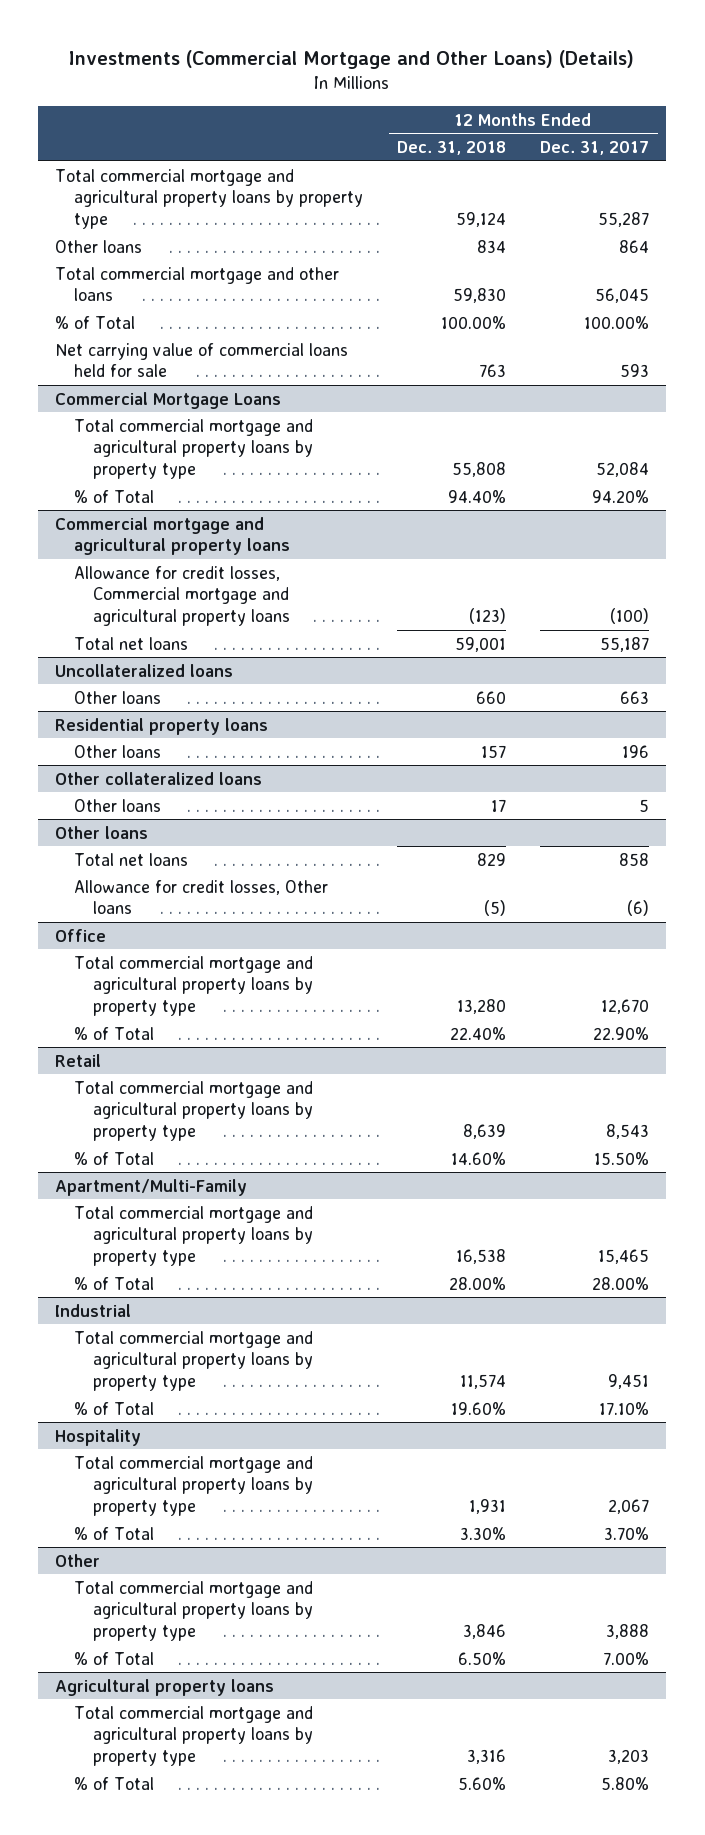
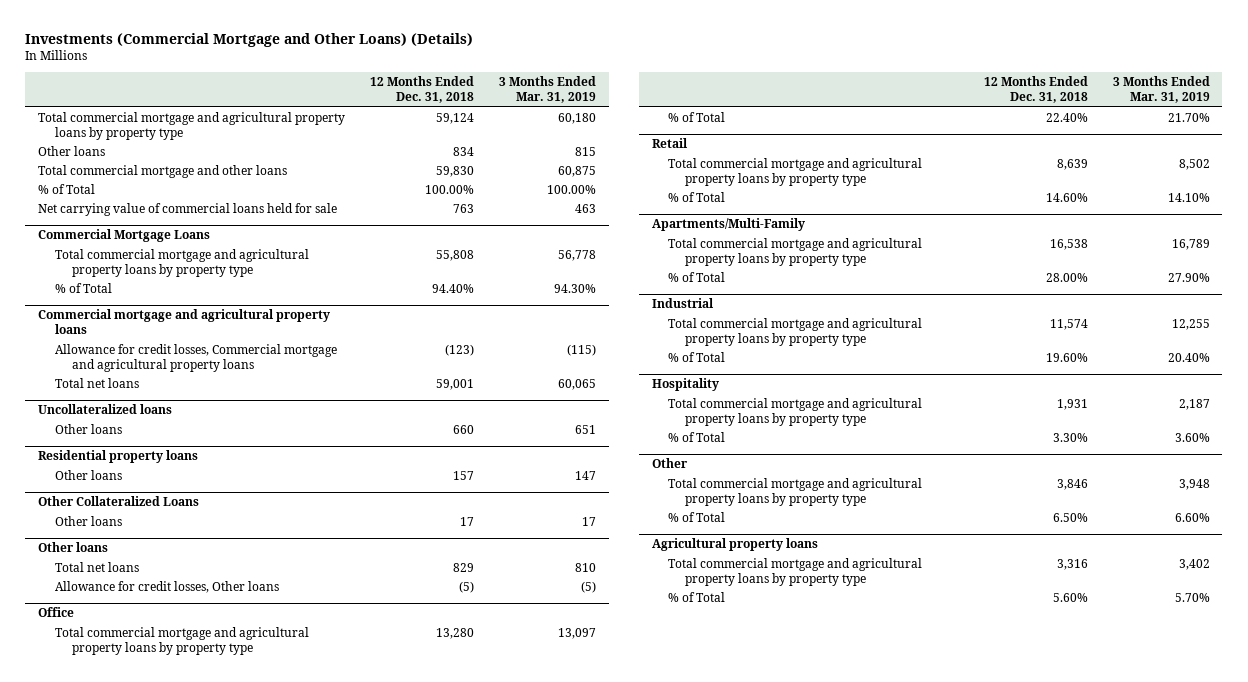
[540,141,650,156] Dec. 31, 2017 -> none
none -> [499,76,597,104] 3 Months Ended Mar. 31, 2019
[55,771,263,785] Other collateralized loans -> [38,496,200,507] Other Collateralized Loans
[55,1178,248,1196] Apartment/Multi-Family -> [651,218,805,232] Apartments/Multi-Family

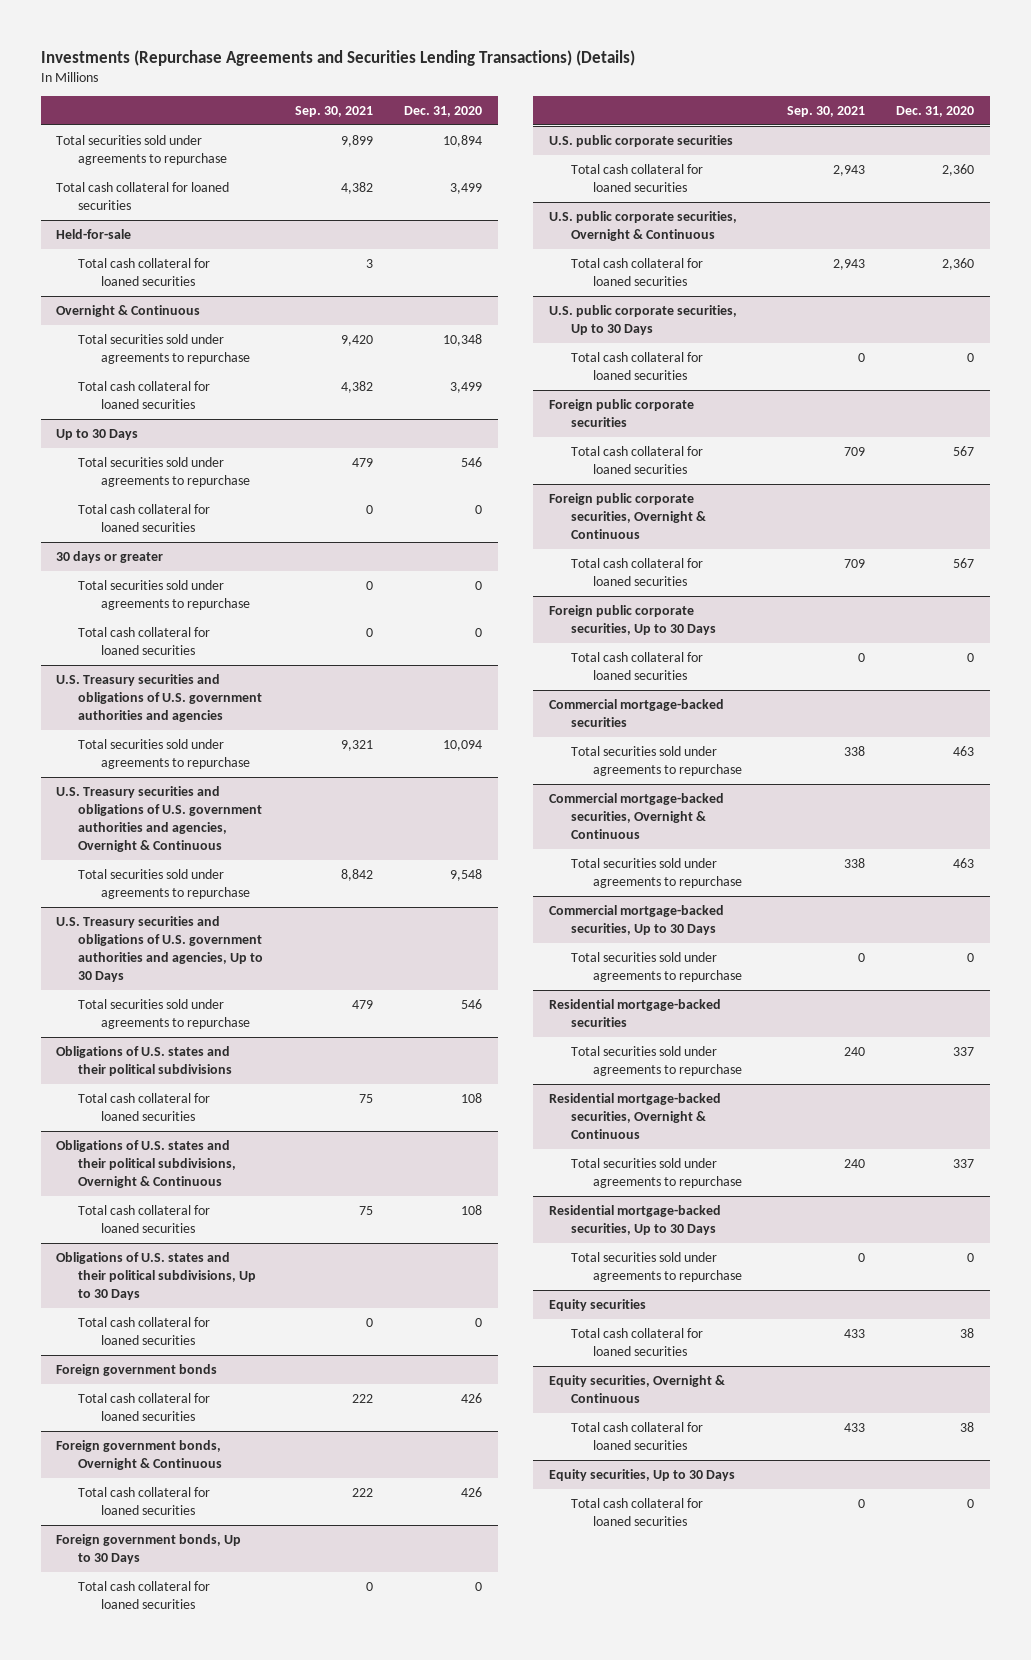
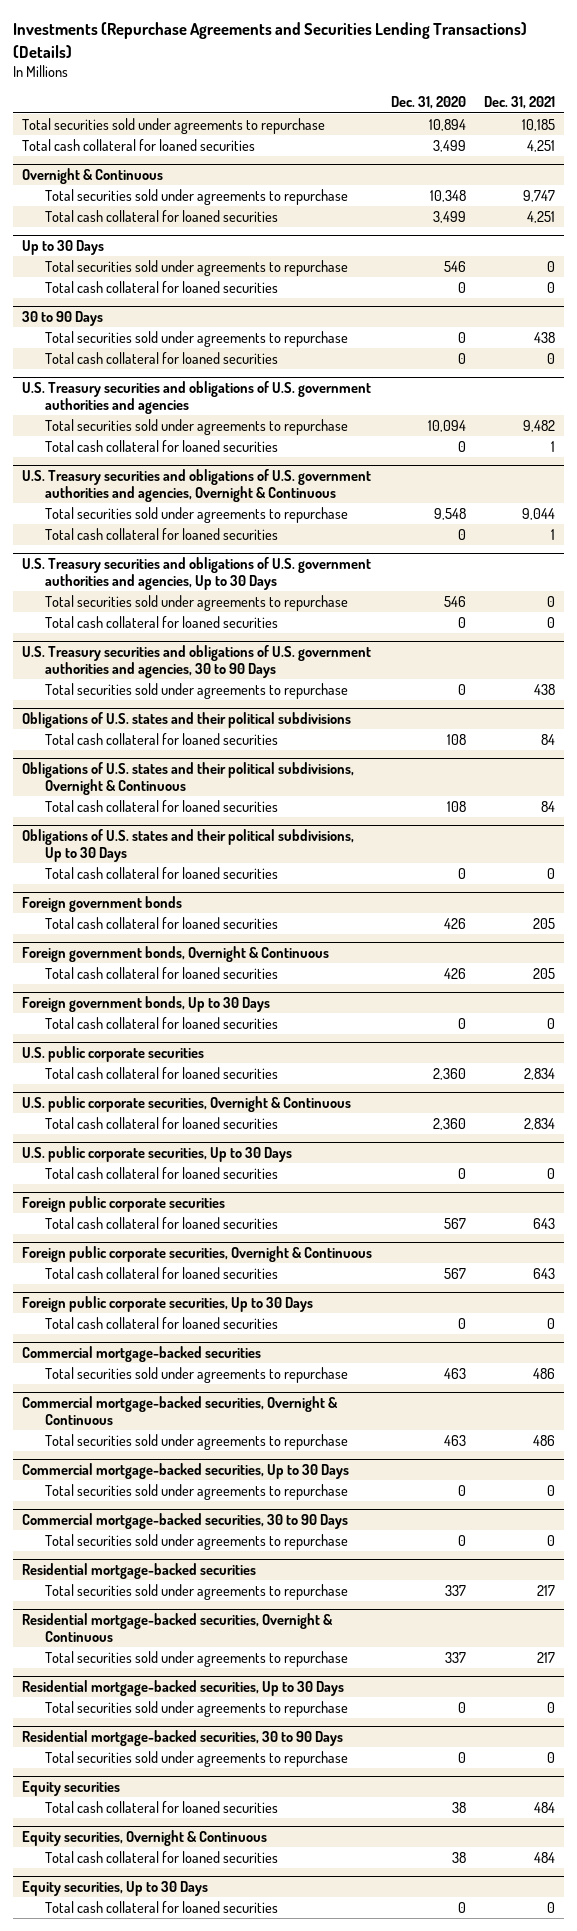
[294,106,373,118] Sep. 30, 2021 -> none
none -> [483,96,555,110] Dec. 31, 2021
[56,228,132,239] Held-for-sale -> none
[78,257,211,287] Total cash collateral for loaned securities -> none
[56,550,164,563] 30 days or greater -> [22,311,104,327] 30 to 90 Days
none -> [44,439,278,452] Total cash collateral for loaned securities
none -> [44,527,278,540] Total cash collateral for loaned securities
none -> [44,615,278,628] Total cash collateral for loaned securities
none -> [22,645,372,678] U.S. Treasury securities and obligations of U.S. government authorities and agencies, 30 to 90 Days
none -> [44,682,348,699] Total securities sold under agreements to repurchase
none -> [22,1513,349,1530] Commercial mortgage-backed securities, 30 to 90 Days
none -> [44,1533,348,1550] Total securities sold under agreements to repurchase
none -> [22,1730,344,1747] Residential mortgage-backed securities, 30 to 90 Days
none -> [44,1750,348,1767] Total securities sold under agreements to repurchase

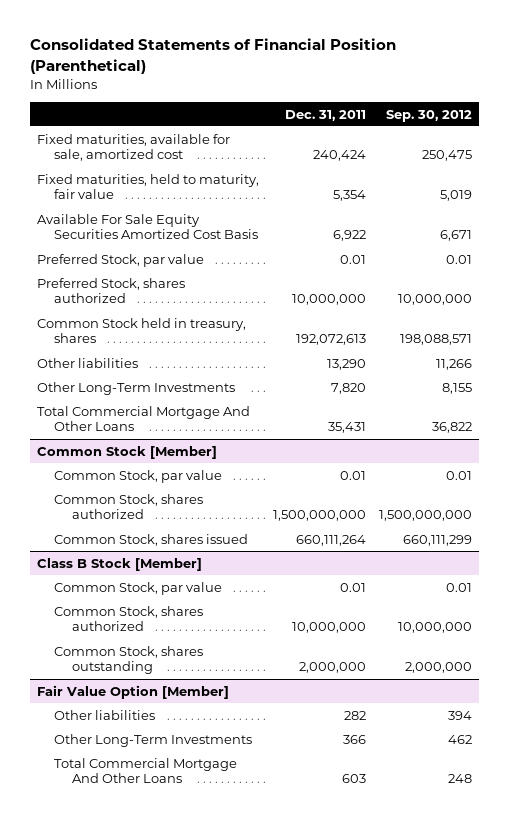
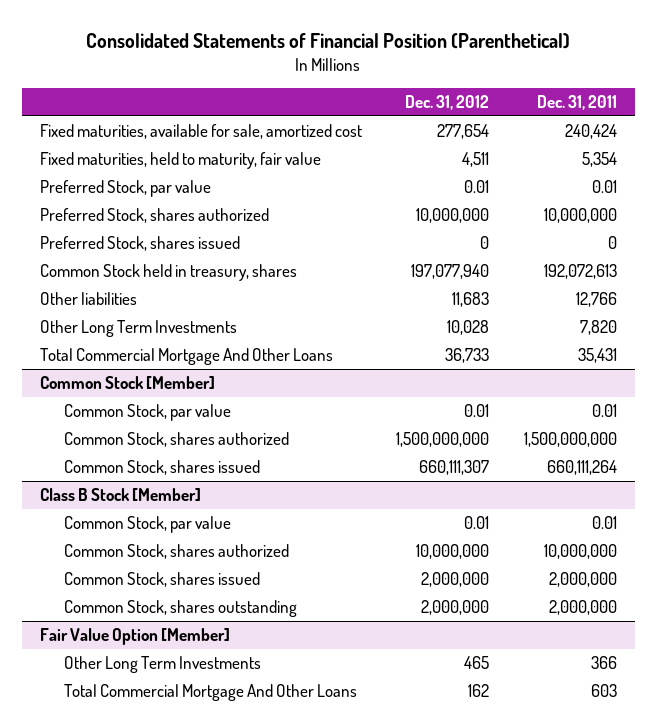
[386,109,473,122] Sep. 30, 2012 -> none
none -> [405,95,490,111] Dec. 31, 2012
[36,213,259,240] Available For Sale Equity Securities Amortized Cost Basis -> none
none -> [39,235,240,251] Preferred Stock, shares issued
[326,358,366,370] 13,290 -> [576,291,618,307] 12,766
[36,381,235,395] Other Long-Term Investments -> [39,319,237,337] Other Long Term Investments
none -> [64,571,261,587] Common Stock, shares issued
[54,709,156,720] Other liabilities -> none
[54,733,253,747] Other Long-Term Investments -> [64,655,262,673] Other Long Term Investments

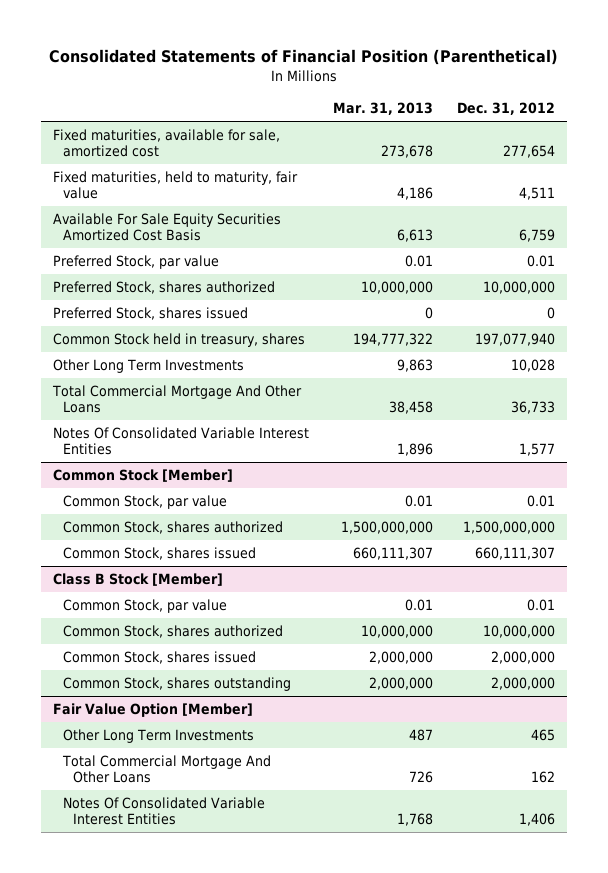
[537,95,618,111] Dec. 31, 2011 -> none
none -> [333,102,434,116] Mar. 31, 2013
none -> [52,213,281,242] Available For Sale Equity Securities Amortized Cost Basis
[39,291,137,305] Other liabilities -> none
none -> [52,427,309,456] Notes Of Consolidated Variable Interest Entities
none -> [63,797,266,826] Notes Of Consolidated Variable Interest Entities

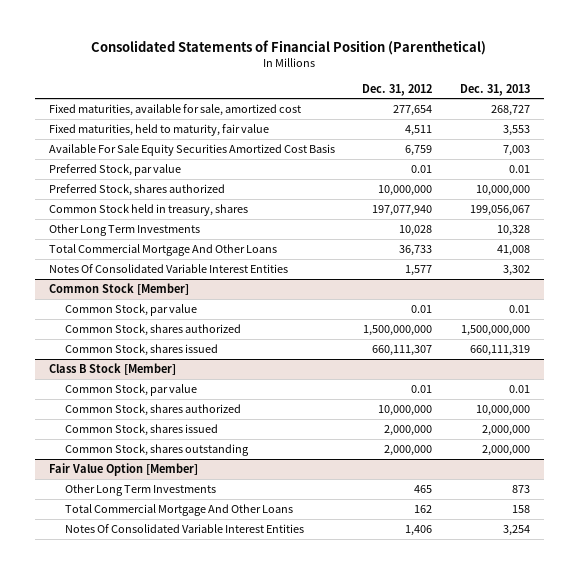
[333,102,434,116] Mar. 31, 2013 -> none
none -> [459,83,530,96] Dec. 31, 2013
[52,307,248,321] Preferred Stock, shares issued -> none

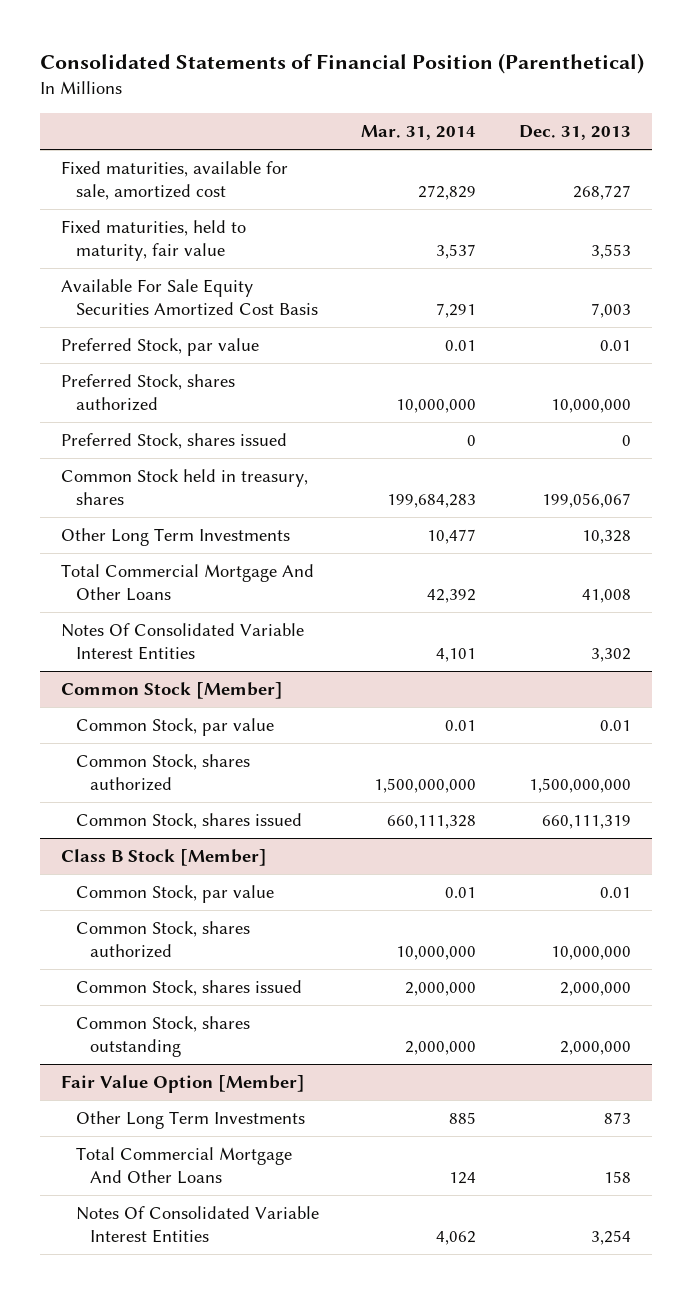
[362,83,433,96] Dec. 31, 2012 -> none
none -> [361,125,477,141] Mar. 31, 2014
none -> [61,433,288,450] Preferred Stock, shares issued

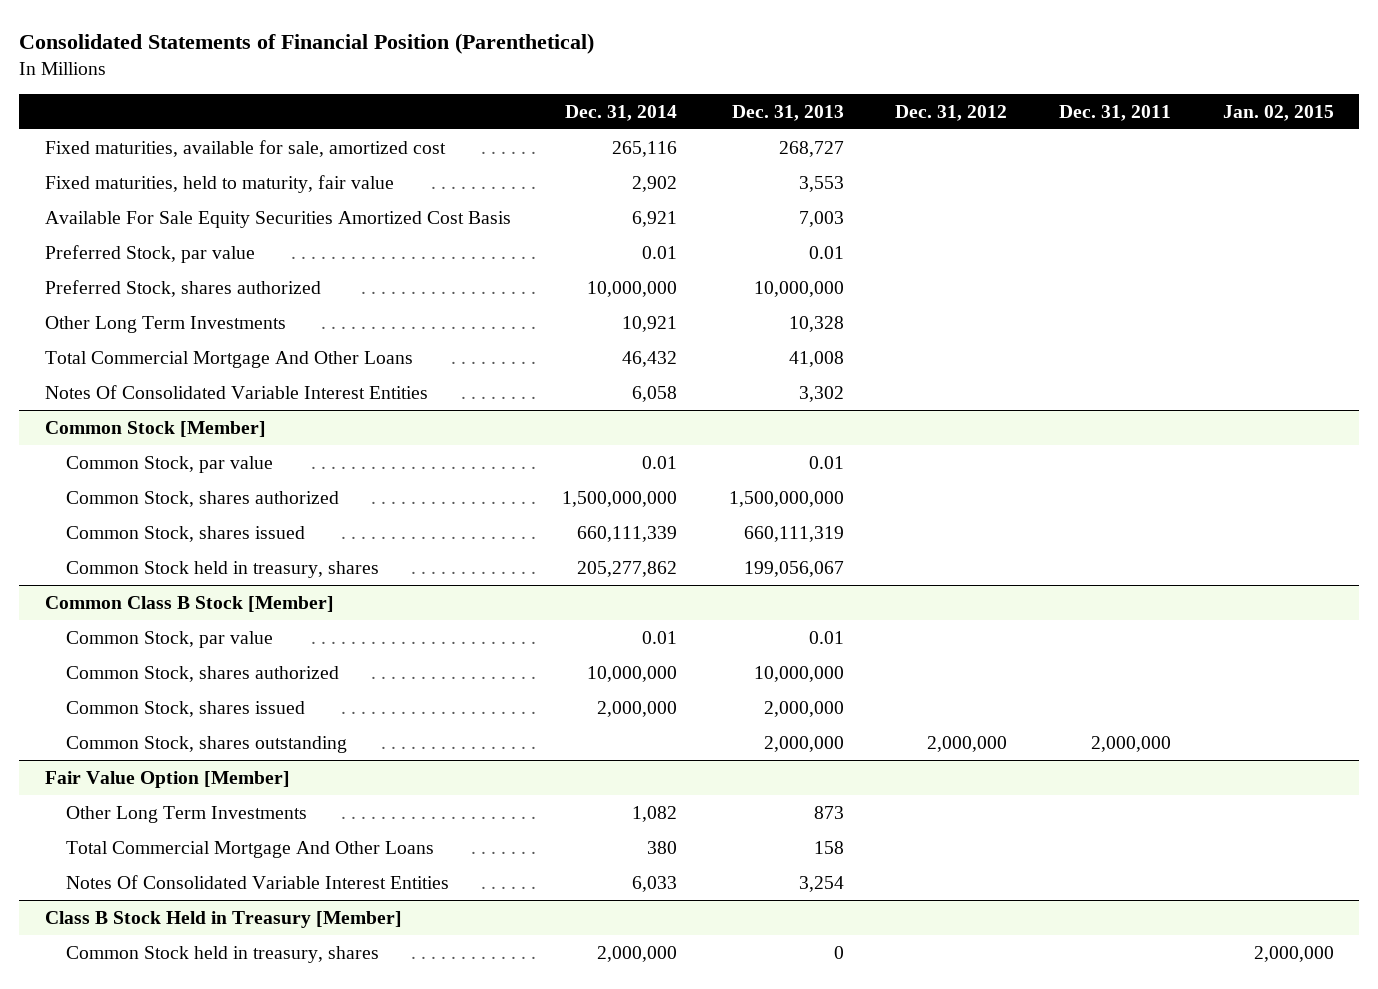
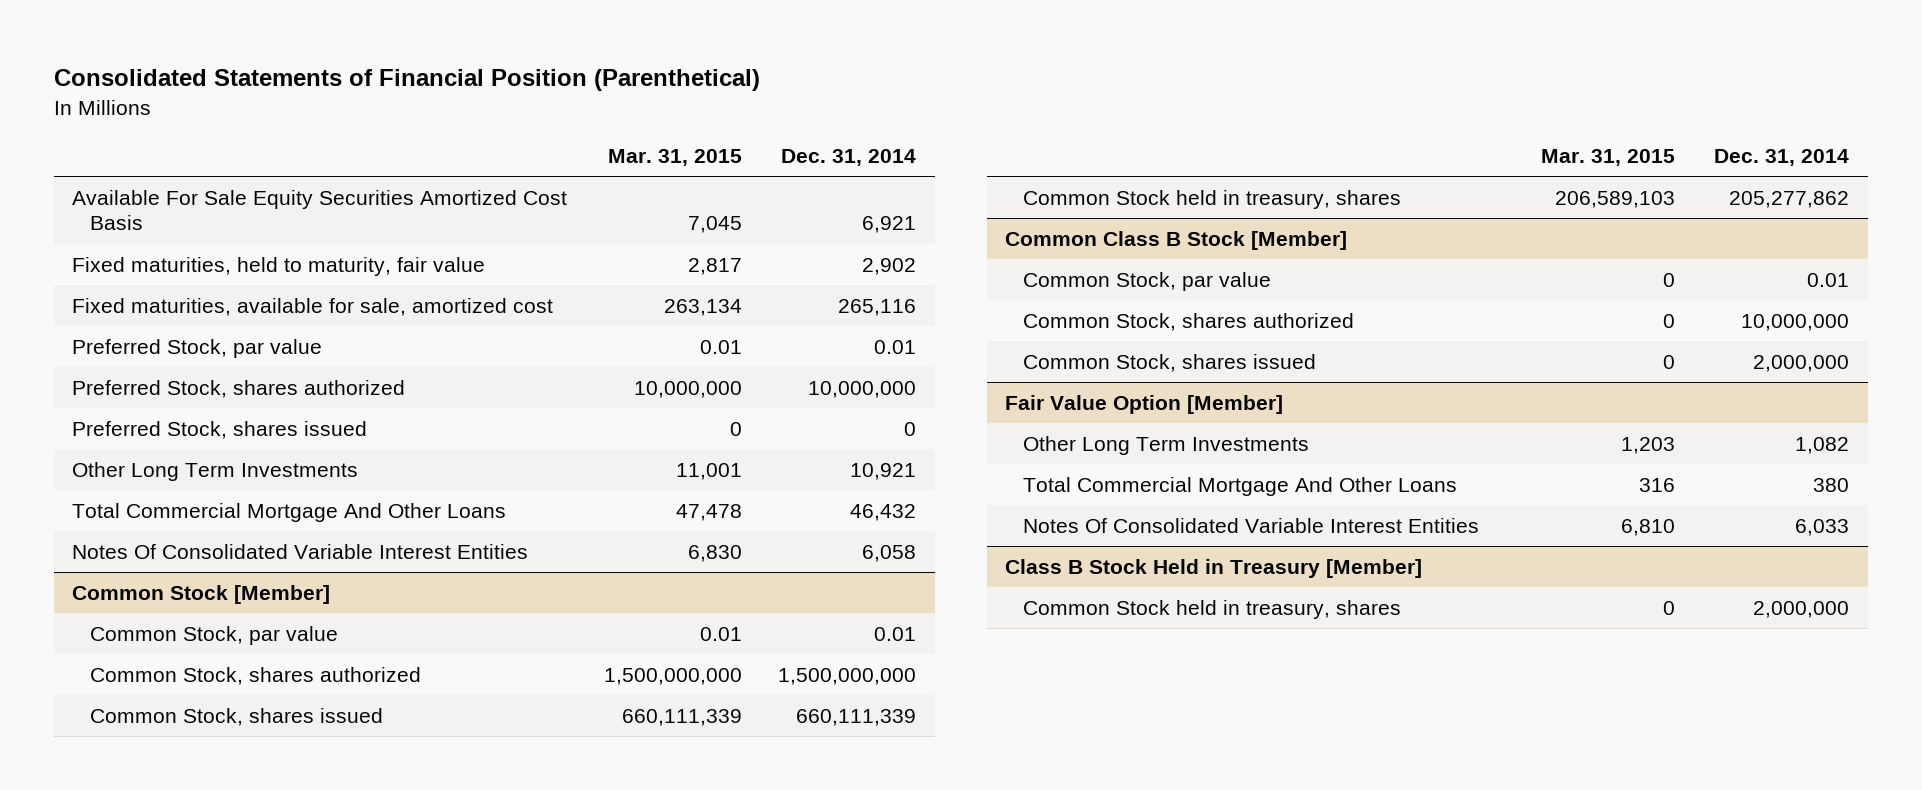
[731,104,844,121] Dec. 31, 2013 -> none
[895,104,1008,121] Dec. 31, 2012 -> none
[1059,104,1172,121] Dec. 31, 2011 -> none
[1222,104,1334,121] Jan. 02, 2015 -> none
none -> [607,149,742,167] Mar. 31, 2015
[44,174,394,193] Fixed maturities, held to maturity, fair value -> [72,256,486,276] Fixed maturities, held to maturity, fair value
[44,139,446,157] Fixed maturities, available for sale, amortized cost -> [72,297,554,316] Fixed maturities, available for sale, amortized cost
none -> [72,420,368,439] Preferred Stock, shares issued
[66,735,348,753] Common Stock, shares outstanding -> none

